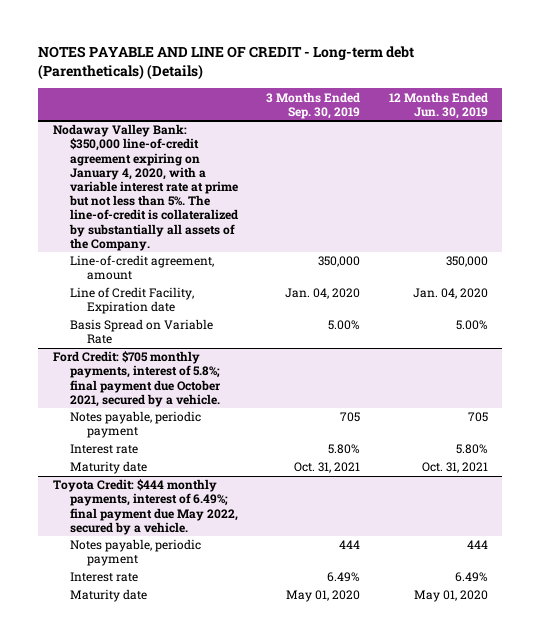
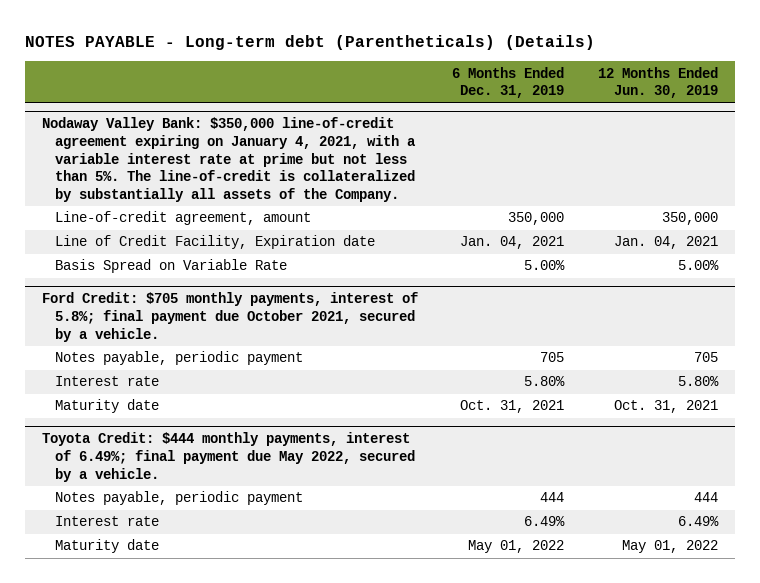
[38,46,415,81] NOTES PAYABLE AND LINE OF CREDIT - Long-term debt (Parentheticals) (Details) -> [25,34,596,50] NOTES PAYABLE - Long-term debt (Parentheticals) (Details)
[266,91,361,119] 3 Months Ended Sep. 30, 2019 -> none
none -> [452,66,565,99] 6 Months Ended Dec. 31, 2019
[52,124,238,251] Nodaway Valley Bank: $350,000 line-of-credit agreement expiring on January 4, 2020, with a variable interest rate at prime but not less than 5%. The line-of-credit is collateralized by substantially all assets of the Company. -> [42,117,416,202] Nodaway Valley Bank: $350,000 line-of-credit agreement expiring on January 4, 2021, with a variable interest rate at prime but not less than 5%. The line-of-credit is collateralized by substantially all assets of the Company.
[412,288,488,300] Jan. 04, 2020 -> [614,236,719,250] Jan. 04, 2021
[413,590,488,603] May 01, 2020 -> [622,540,719,554] May 01, 2022

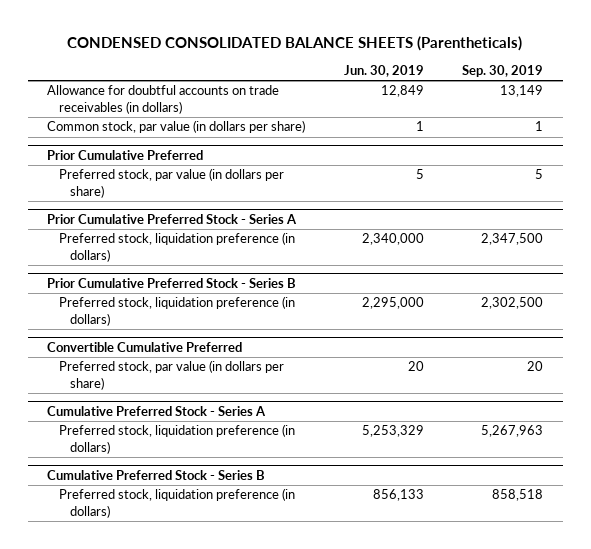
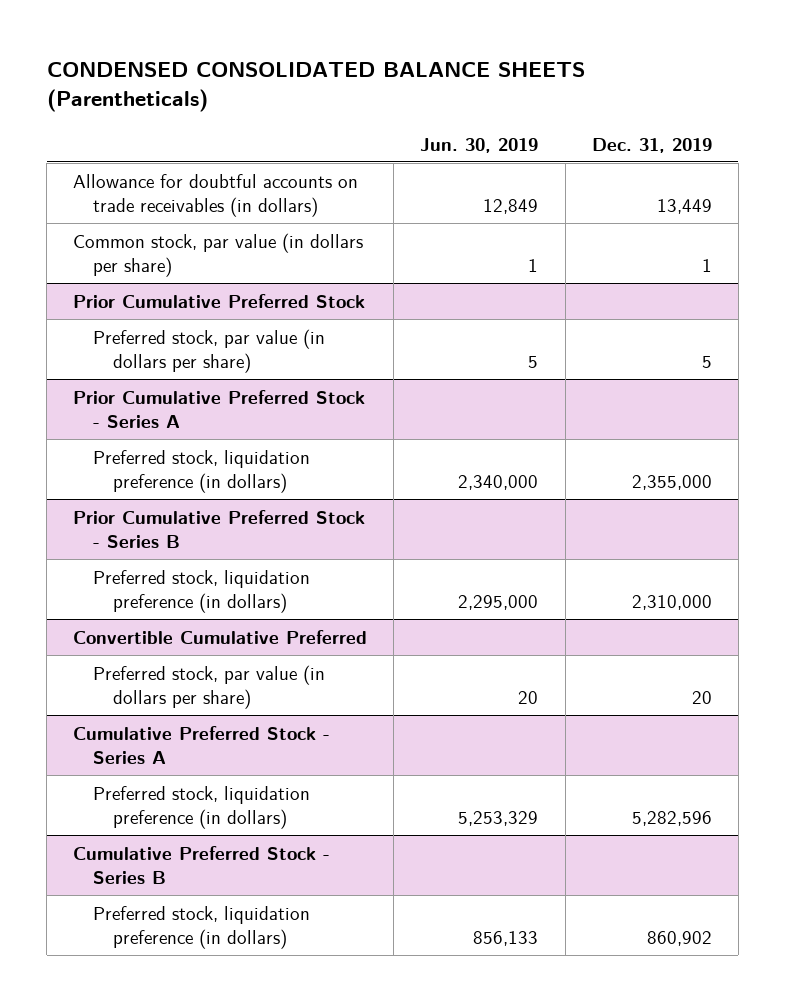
[462,65,544,78] Sep. 30, 2019 -> none
none -> [591,137,712,153] Dec. 31, 2019
[47,149,204,160] Prior Cumulative Preferred -> [73,293,366,308] Prior Cumulative Preferred Stock

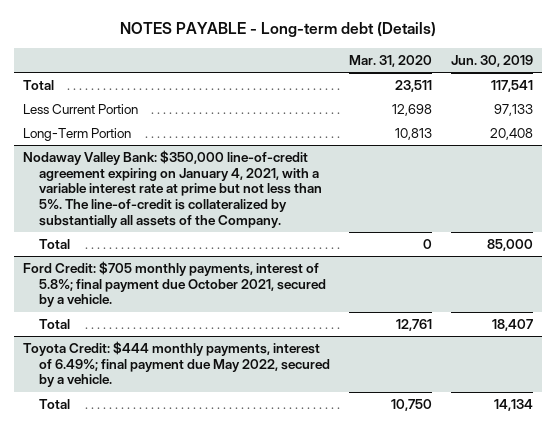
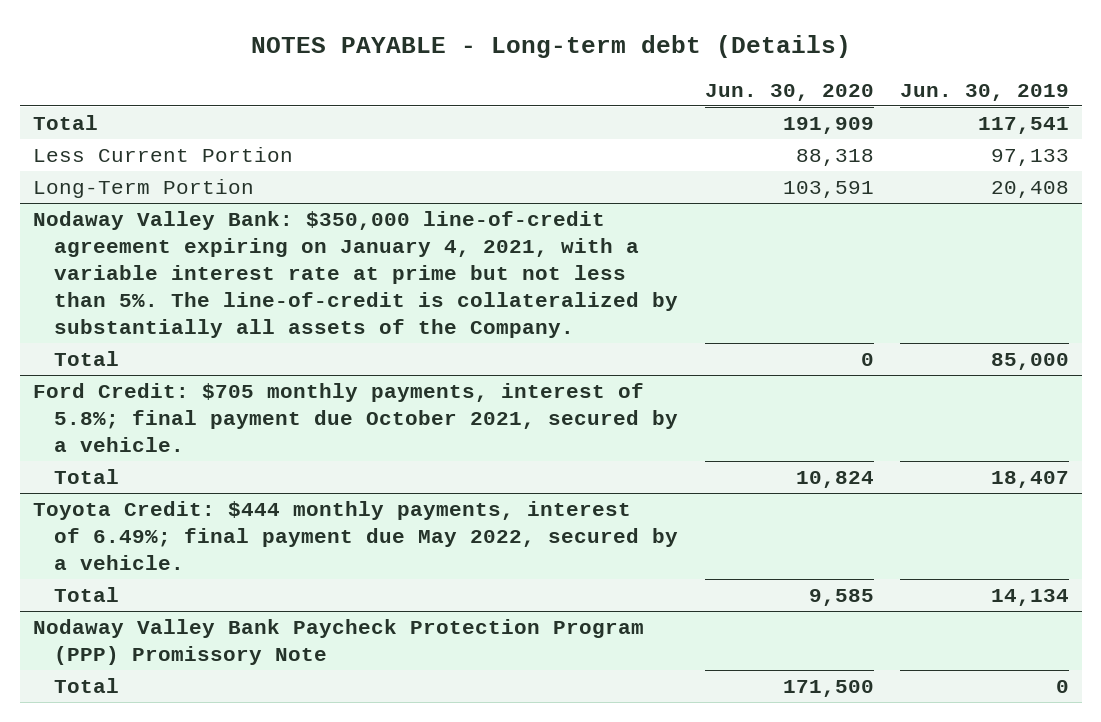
[348,54,432,67] Mar. 31, 2020 -> none
none -> [704,83,874,101] Jun. 30, 2020
none -> [32,619,644,666] Nodaway Valley Bank Paycheck Protection Program (PPP) Promissory Note
none -> [54,678,120,694] Total

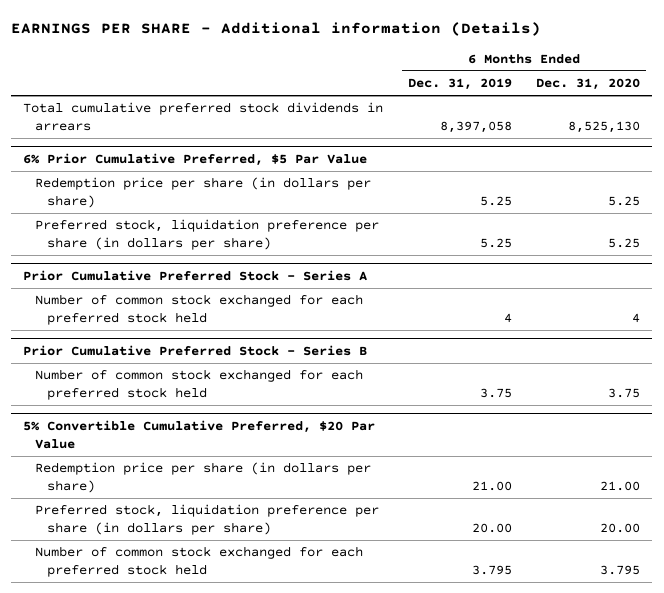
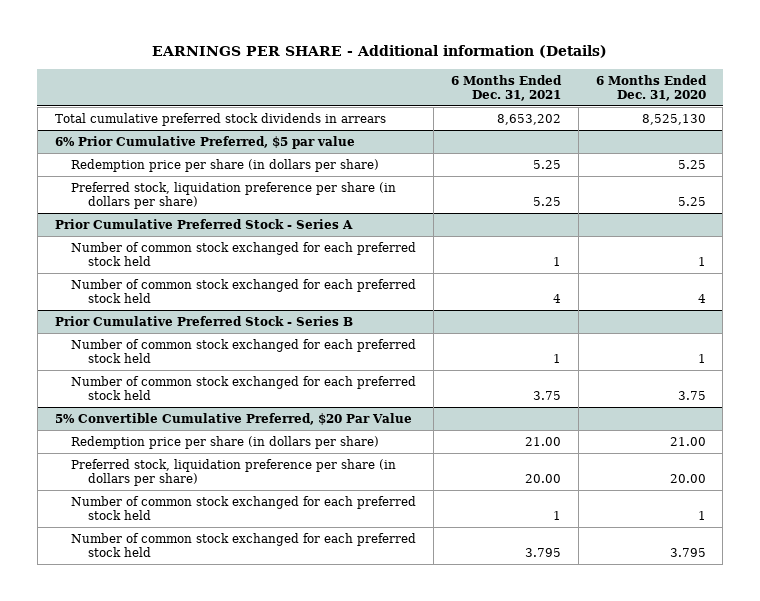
[407,78,512,91] Dec. 31, 2019 -> none
none -> [450,74,562,101] 6 Months Ended Dec. 31, 2021
[23,153,368,167] 6% Prior Cumulative Preferred, $5 Par Value -> [54,136,355,150] 6% Prior Cumulative Preferred, $5 par value
none -> [71,242,417,267] Number of common stock exchanged for each preferred stock held
none -> [71,339,417,364] Number of common stock exchanged for each preferred stock held
none -> [71,496,417,521] Number of common stock exchanged for each preferred stock held

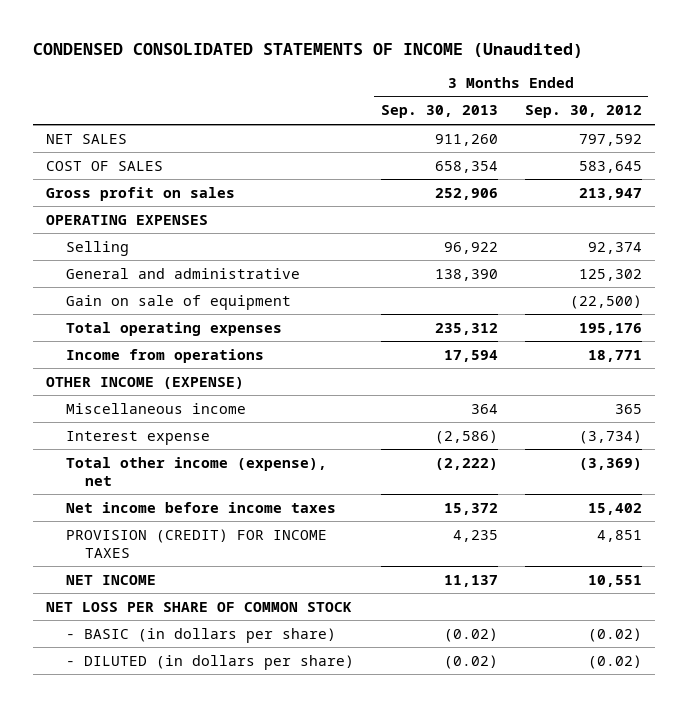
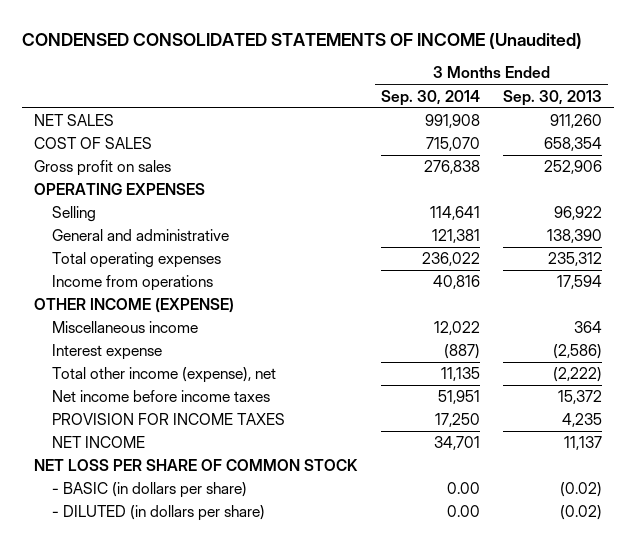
[524,105,642,119] Sep. 30, 2012 -> none
none -> [380,89,480,106] Sep. 30, 2014
[65,294,291,310] Gain on sale of equipment -> none
[65,528,327,558] PROVISION (CREDIT) FOR INCOME TAXES -> [52,413,286,426] PROVISION FOR INCOME TAXES

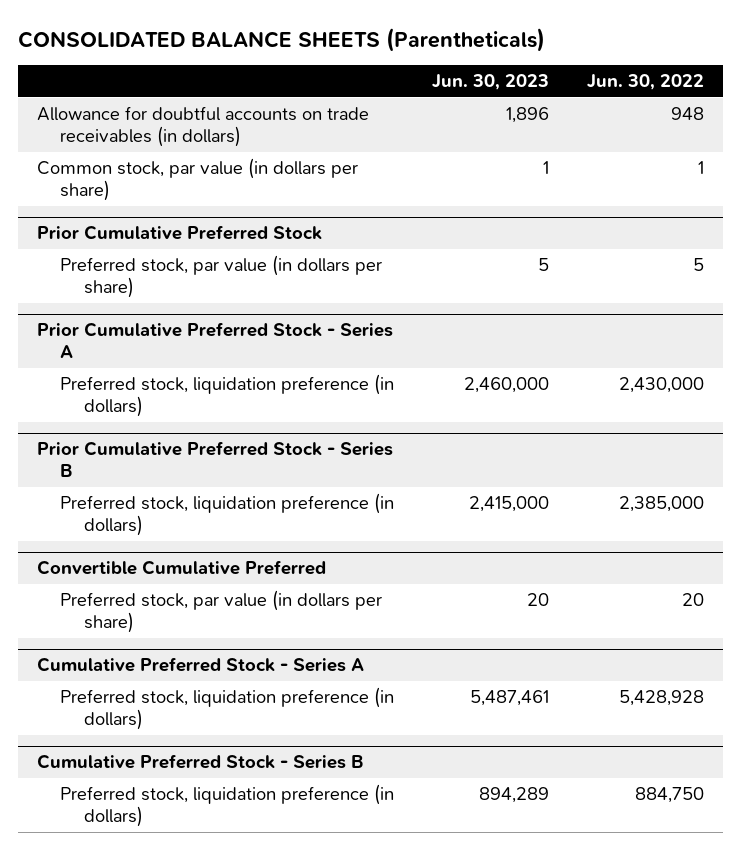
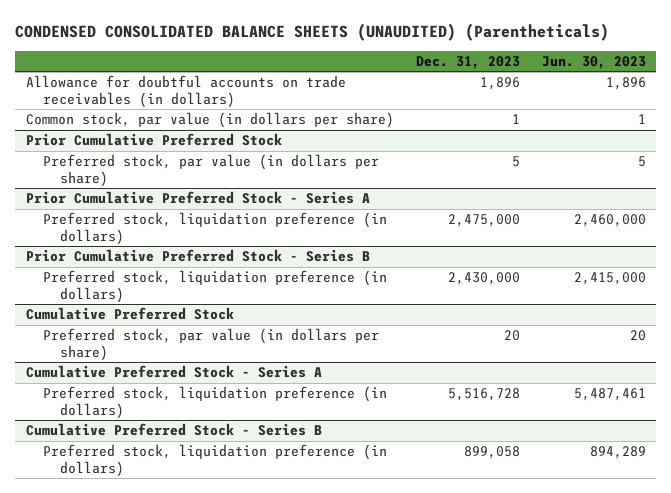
[18,27,546,52] CONSOLIDATED BALANCE SHEETS (Parentheticals) -> [14,22,609,41] CONDENSED CONSOLIDATED BALANCE SHEETS (UNAUDITED) (Parentheticals)
[587,74,705,91] Jun. 30, 2022 -> none
none -> [415,55,520,69] Dec. 31, 2023
[37,560,327,576] Convertible Cumulative Preferred -> [25,307,234,321] Cumulative Preferred Stock

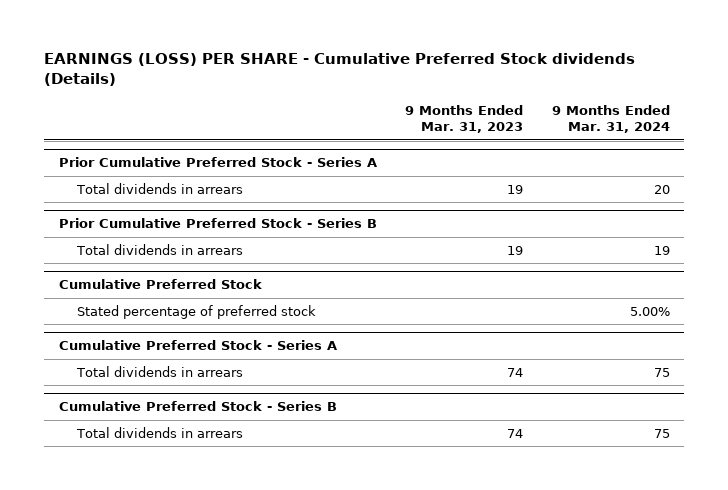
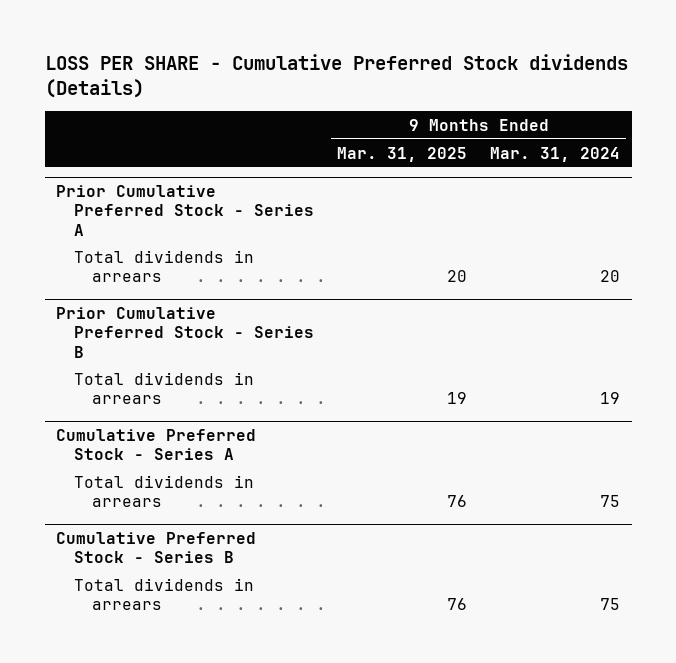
[44,53,636,87] EARNINGS (LOSS) PER SHARE - Cumulative Preferred Stock dividends (Details) -> [44,53,628,99] LOSS PER SHARE - Cumulative Preferred Stock dividends (Details)
[405,104,524,134] 9 Months Ended Mar. 31, 2023 -> none
none -> [337,146,468,162] Mar. 31, 2025
[58,279,262,290] Cumulative Preferred Stock -> none
[76,304,316,319] Stated percentage of preferred stock -> none

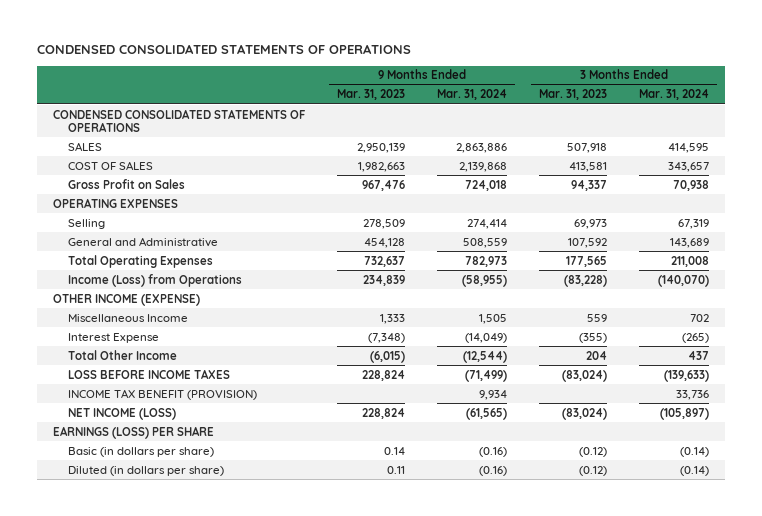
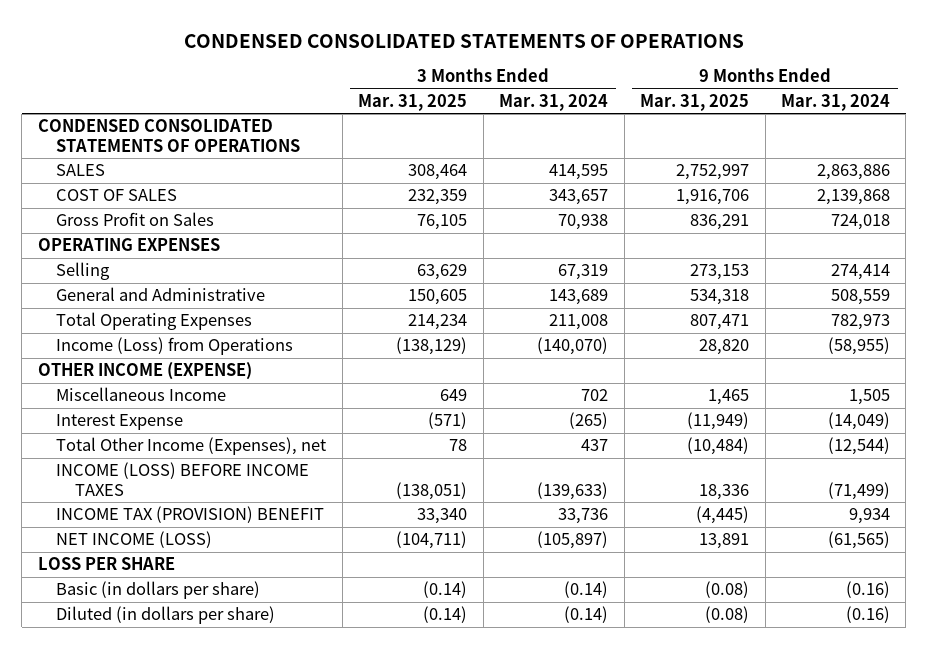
[337,89,406,101] Mar. 31, 2023 -> none
[539,89,608,101] Mar. 31, 2023 -> none
none -> [358,94,468,112] Mar. 31, 2025
none -> [640,94,750,112] Mar. 31, 2025
[67,349,177,360] Total Other Income -> [56,437,327,456] Total Other Income (Expenses), net
[67,368,230,379] LOSS BEFORE INCOME TAXES -> [56,462,310,497] INCOME (LOSS) BEFORE INCOME TAXES
[67,388,257,400] INCOME TAX BENEFIT (PROVISION) -> [56,506,325,524] INCOME TAX (PROVISION) BENEFIT
[52,425,214,439] EARNINGS (LOSS) PER SHARE -> [37,557,175,571] LOSS PER SHARE

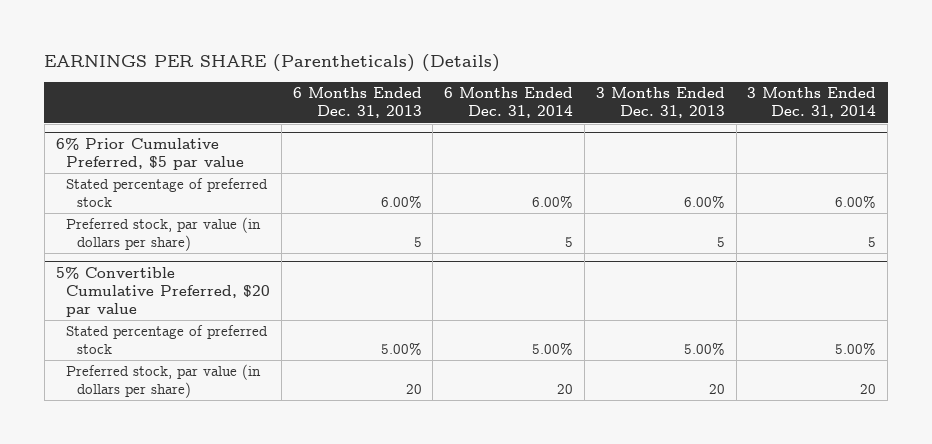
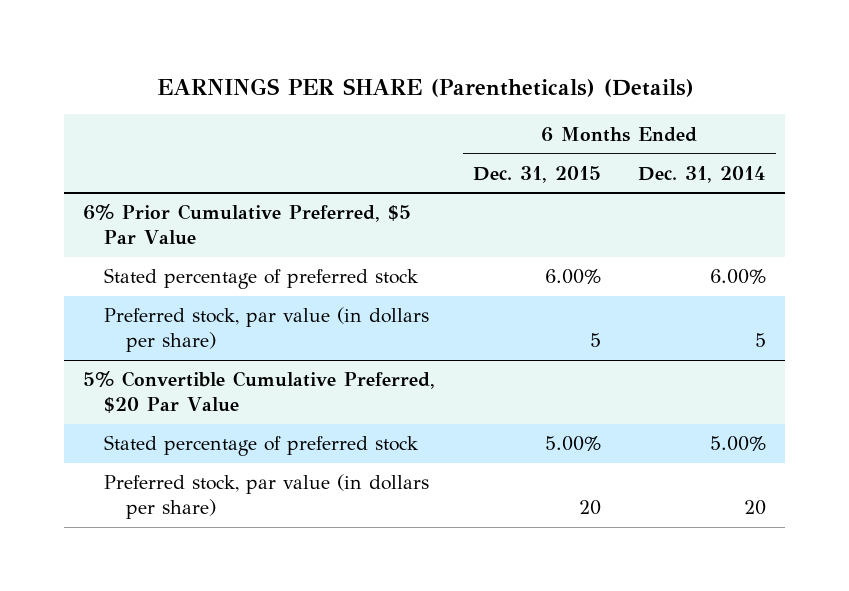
[292,87,422,119] 6 Months Ended Dec. 31, 2013 -> none
[595,87,725,119] 3 Months Ended Dec. 31, 2013 -> none
[747,87,877,119] 3 Months Ended Dec. 31, 2014 -> none
none -> [472,165,601,183] Dec. 31, 2015
[55,138,245,171] 6% Prior Cumulative Preferred, $5 par value -> [83,203,412,245] 6% Prior Cumulative Preferred, $5 Par Value
[55,267,271,318] 5% Convertible Cumulative Preferred, $20 par value -> [83,370,436,413] 5% Convertible Cumulative Preferred, $20 Par Value

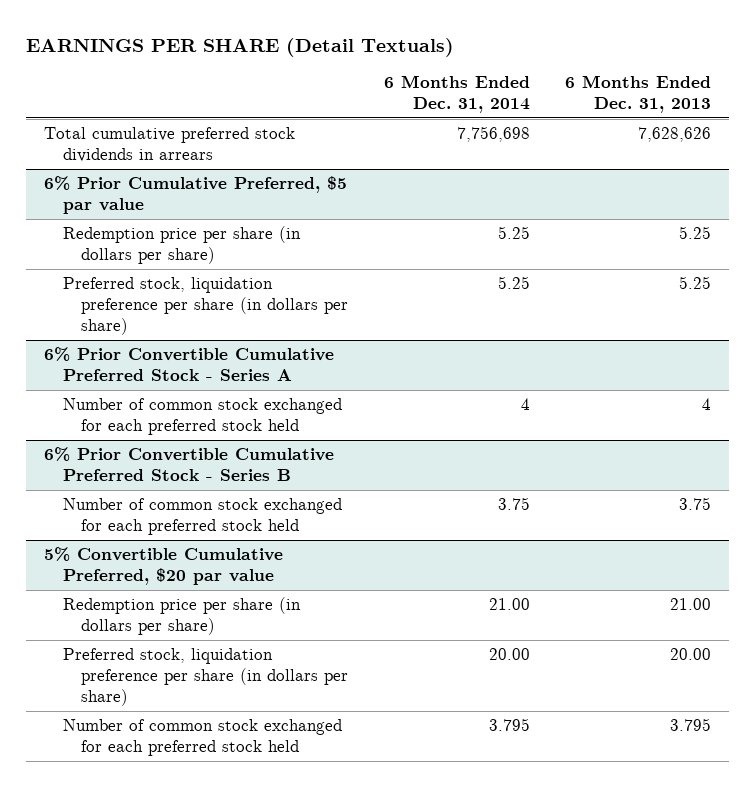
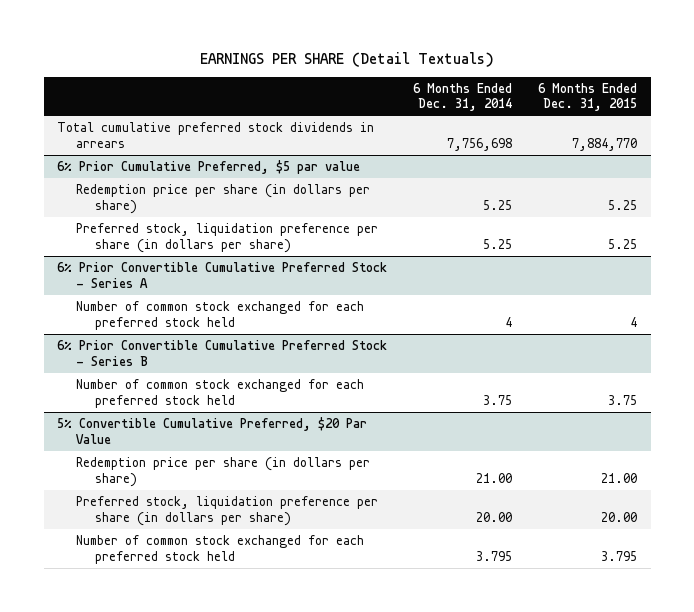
[565,75,712,114] 6 Months Ended Dec. 31, 2013 -> none
none -> [538,82,638,112] 6 Months Ended Dec. 31, 2015
[43,547,283,586] 5% Convertible Cumulative Preferred, $20 par value -> [56,416,367,444] 5% Convertible Cumulative Preferred, $20 Par Value

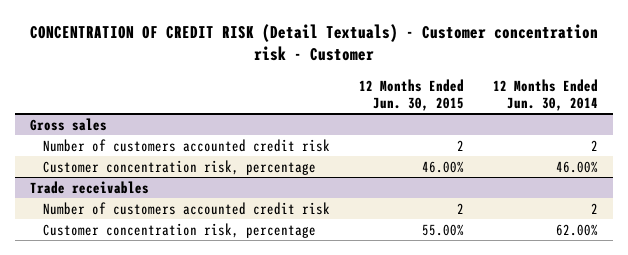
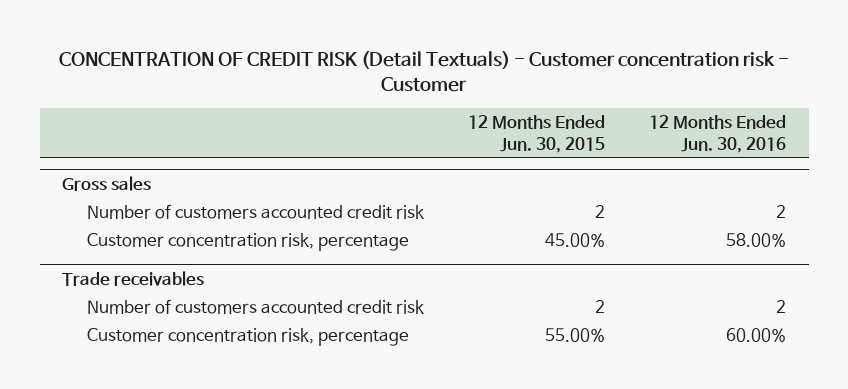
[493,78,599,112] 12 Months Ended Jun. 30, 2014 -> none
none -> [649,115,787,153] 12 Months Ended Jun. 30, 2016
[421,160,464,173] 46.00% -> [545,233,606,248] 45.00%

